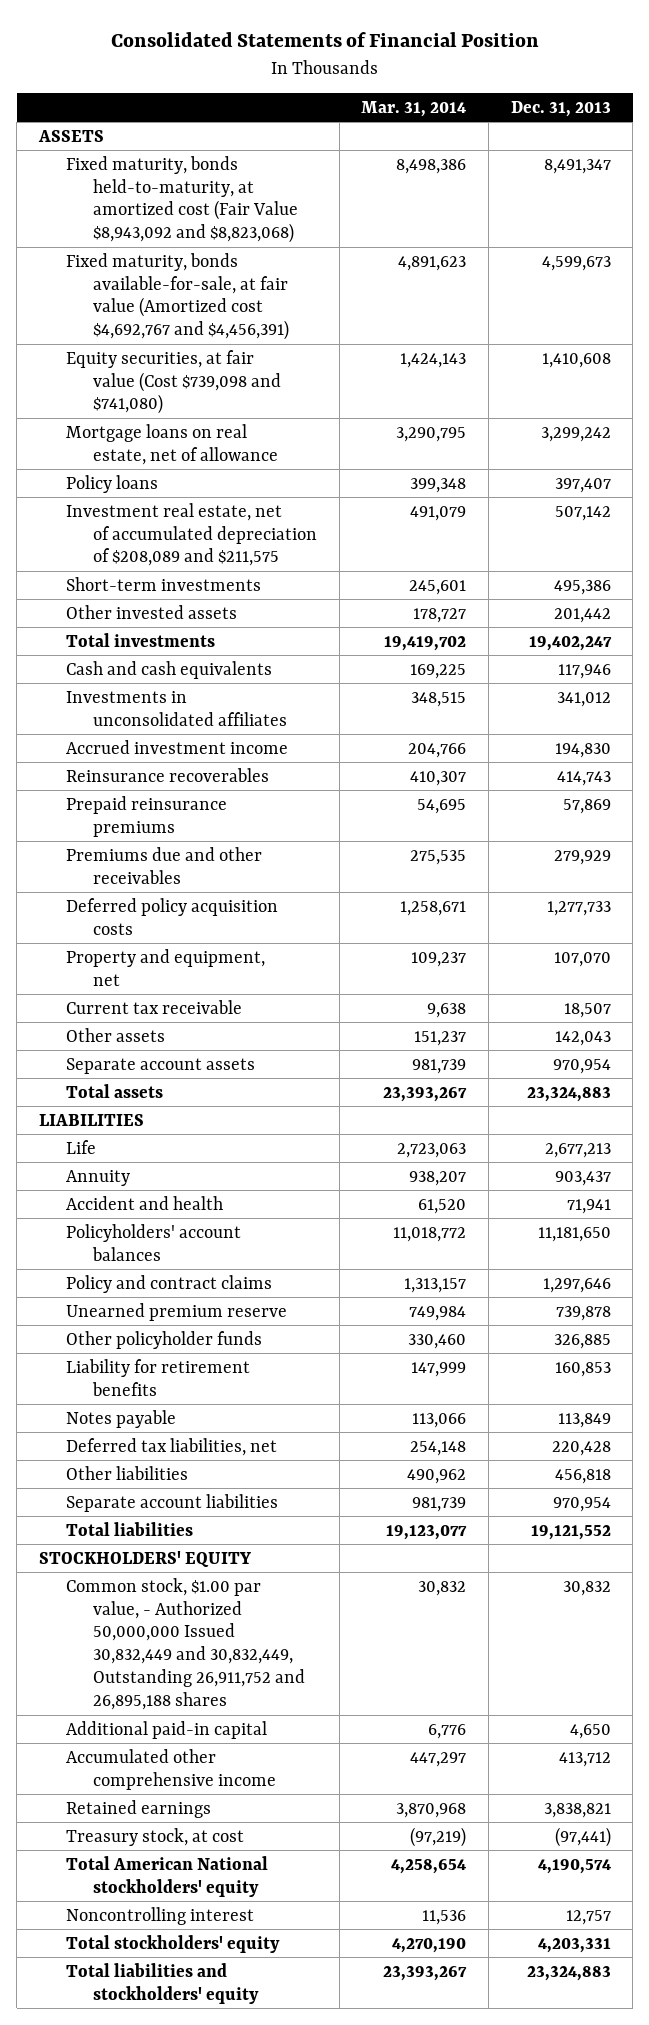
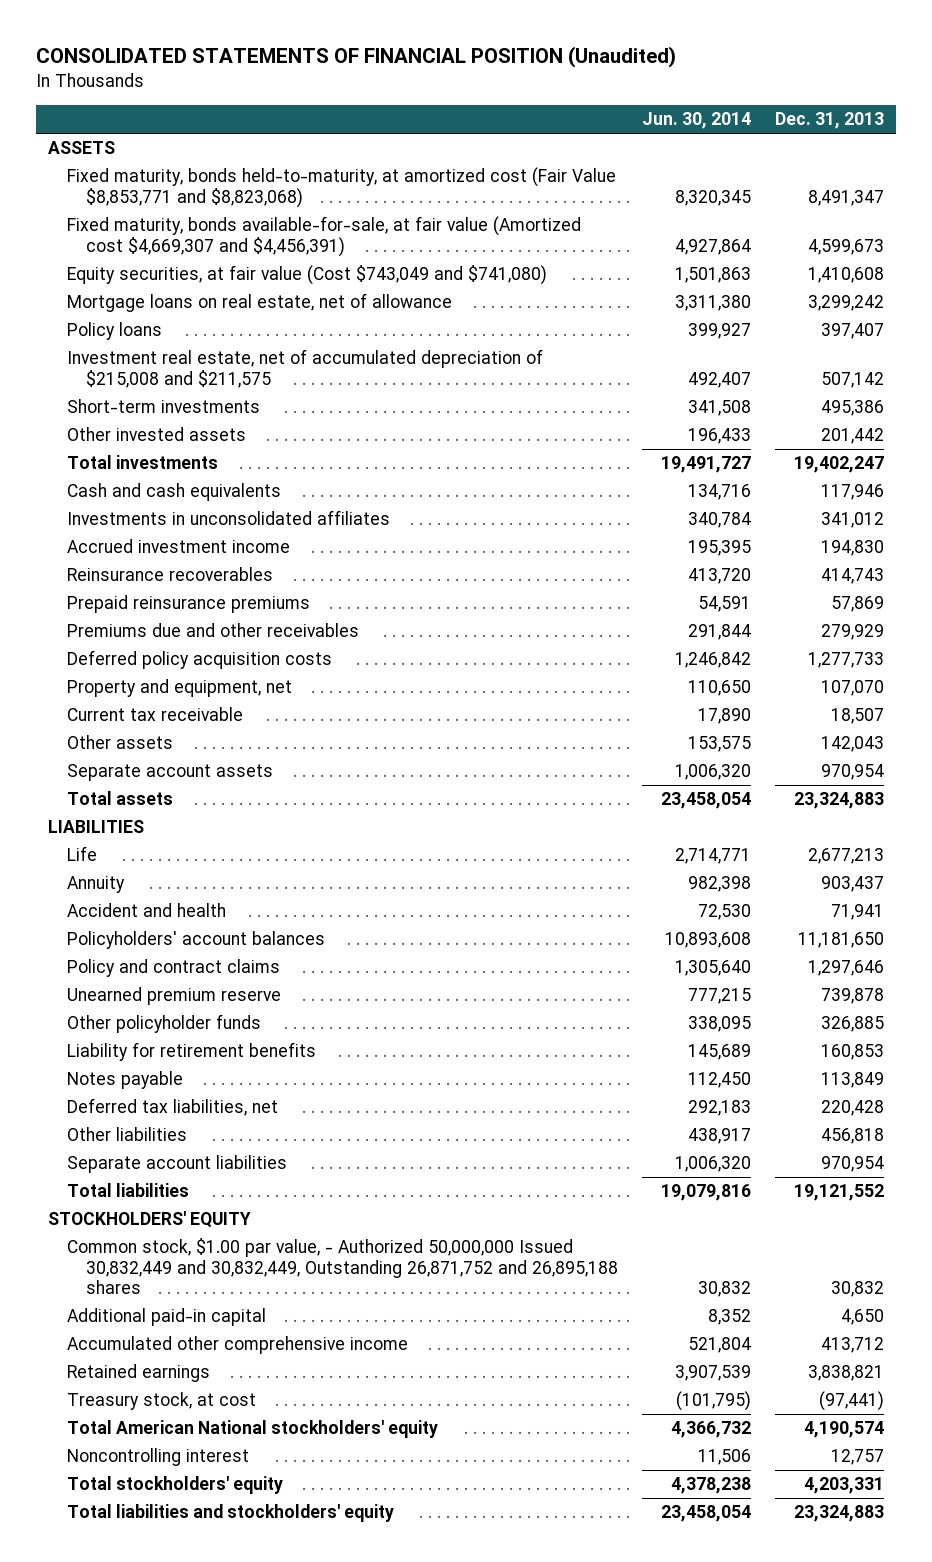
[110,32,539,48] Consolidated Statements of Financial Position -> [36,46,677,69] CONSOLIDATED STATEMENTS OF FINANCIAL POSITION (Unaudited)
[361,100,467,117] Mar. 31, 2014 -> none
none -> [641,112,751,130] Jun. 30, 2014
[65,155,299,244] Fixed maturity, bonds held-to-maturity, at amortized cost (Fair Value $8,943,092 and $8,823,068) -> [66,167,616,208] Fixed maturity, bonds held-to-maturity, at amortized cost (Fair Value $8,853,771 and $8,823,068)
[65,252,290,341] Fixed maturity, bonds available-for-sale, at fair value (Amortized cost $4,692,767 and $4,456,391) -> [66,216,581,257] Fixed maturity, bonds available-for-sale, at fair value (Amortized cost $4,669,307 and $4,456,391)
[65,349,282,415] Equity securities, at fair value (Cost $739,098 and $741,080) -> [66,265,547,286] Equity securities, at fair value (Cost $743,049 and $741,080)
[65,502,318,567] Investment real estate, net of accumulated depreciation of $208,089 and $211,575 -> [66,349,543,388] Investment real estate, net of accumulated depreciation of $215,008 and $211,575
[65,1577,306,1711] Common stock, $1.00 par value, - Authorized 50,000,000 Issued 30,832,449 and 30,832,449, Outstanding 26,911,752 and 26,895,188 shares -> [66,1238,618,1295] Common stock, $1.00 par value, - Authorized 50,000,000 Issued 30,832,449 and 30,832,449, Outstanding 26,871,752 and 26,895,188 shares

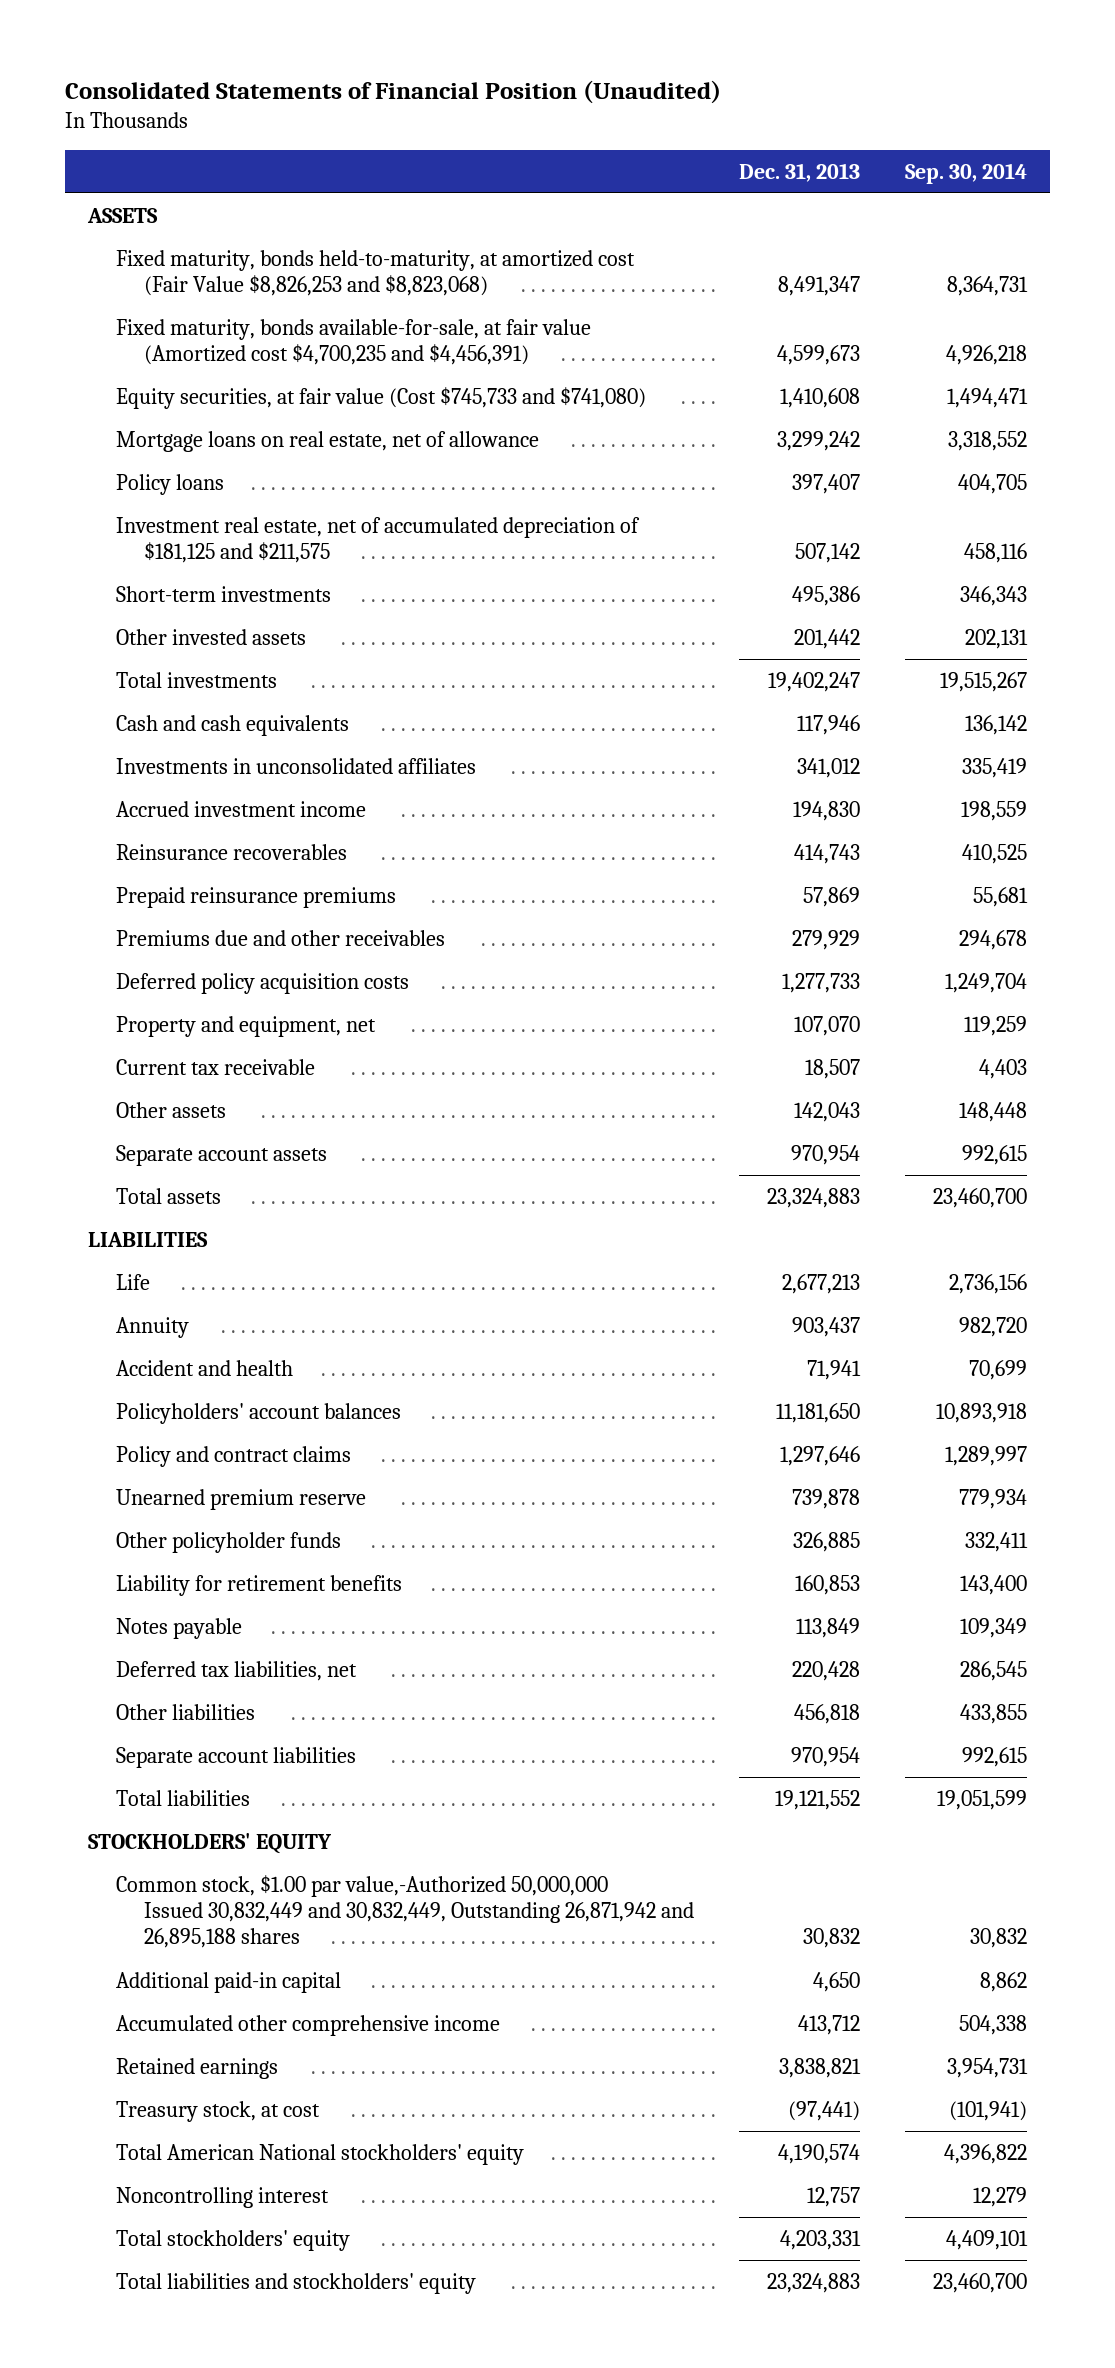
[36,46,677,69] CONSOLIDATED STATEMENTS OF FINANCIAL POSITION (Unaudited) -> [65,79,722,104] Consolidated Statements of Financial Position (Unaudited)
[641,112,751,130] Jun. 30, 2014 -> none
none -> [905,162,1028,184] Sep. 30, 2014
[66,167,616,208] Fixed maturity, bonds held-to-maturity, at amortized cost (Fair Value $8,853,771 and $8,823,068) -> [115,249,635,297] Fixed maturity, bonds held-to-maturity, at amortized cost (Fair Value $8,826,253 and $8,823,068)
[66,216,581,257] Fixed maturity, bonds available-for-sale, at fair value (Amortized cost $4,669,307 and $4,456,391) -> [115,318,591,366] Fixed maturity, bonds available-for-sale, at fair value (Amortized cost $4,700,235 and $4,456,391)
[66,265,547,286] Equity securities, at fair value (Cost $743,049 and $741,080) -> [115,386,646,409] Equity securities, at fair value (Cost $745,733 and $741,080)
[66,349,543,388] Investment real estate, net of accumulated depreciation of $215,008 and $211,575 -> [115,516,640,564] Investment real estate, net of accumulated depreciation of $181,125 and $211,575
[66,1238,618,1295] Common stock, $1.00 par value, - Authorized 50,000,000 Issued 30,832,449 and 30,832,449, Outstanding 26,871,752 and 26,895,188 shares -> [115,1874,694,1949] Common stock, $1.00 par value,-Authorized 50,000,000 Issued 30,832,449 and 30,832,449, Outstanding 26,871,942 and 26,895,188 shares

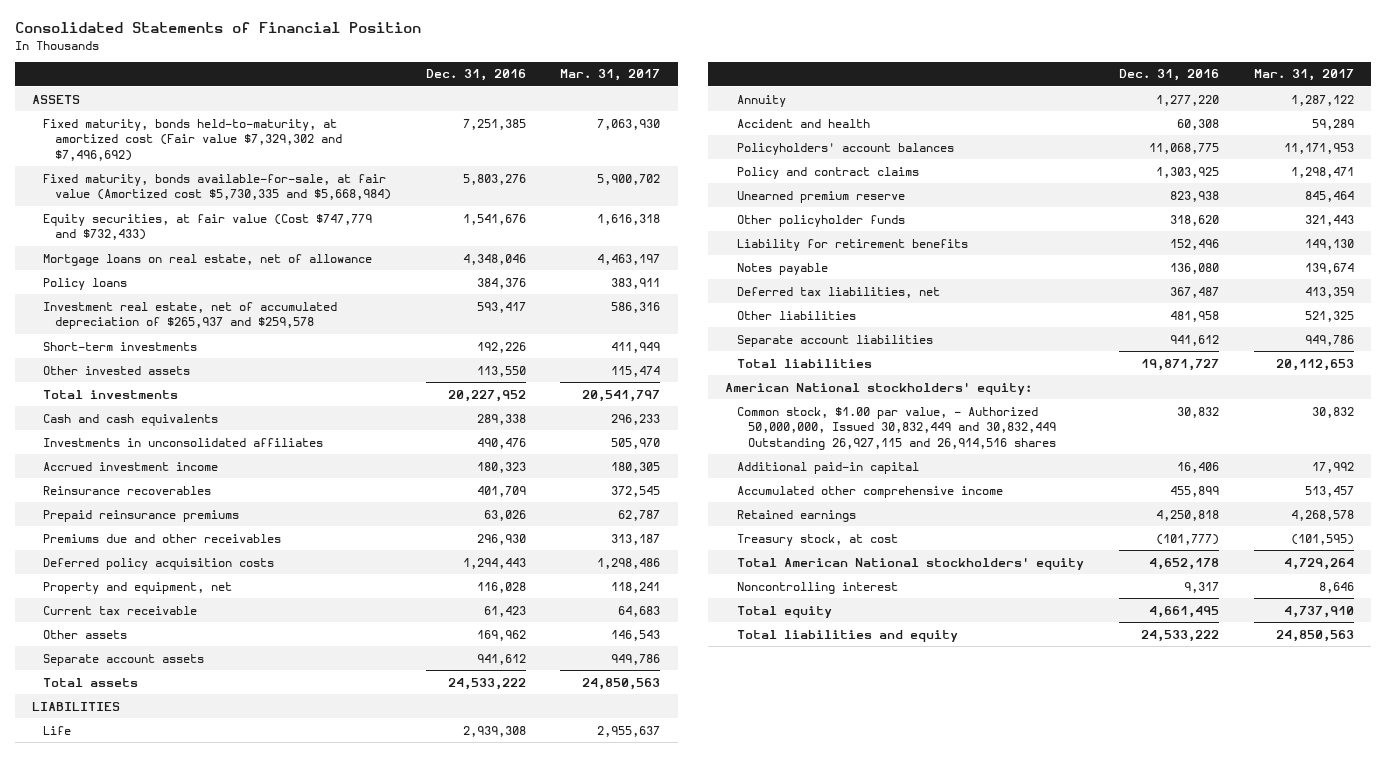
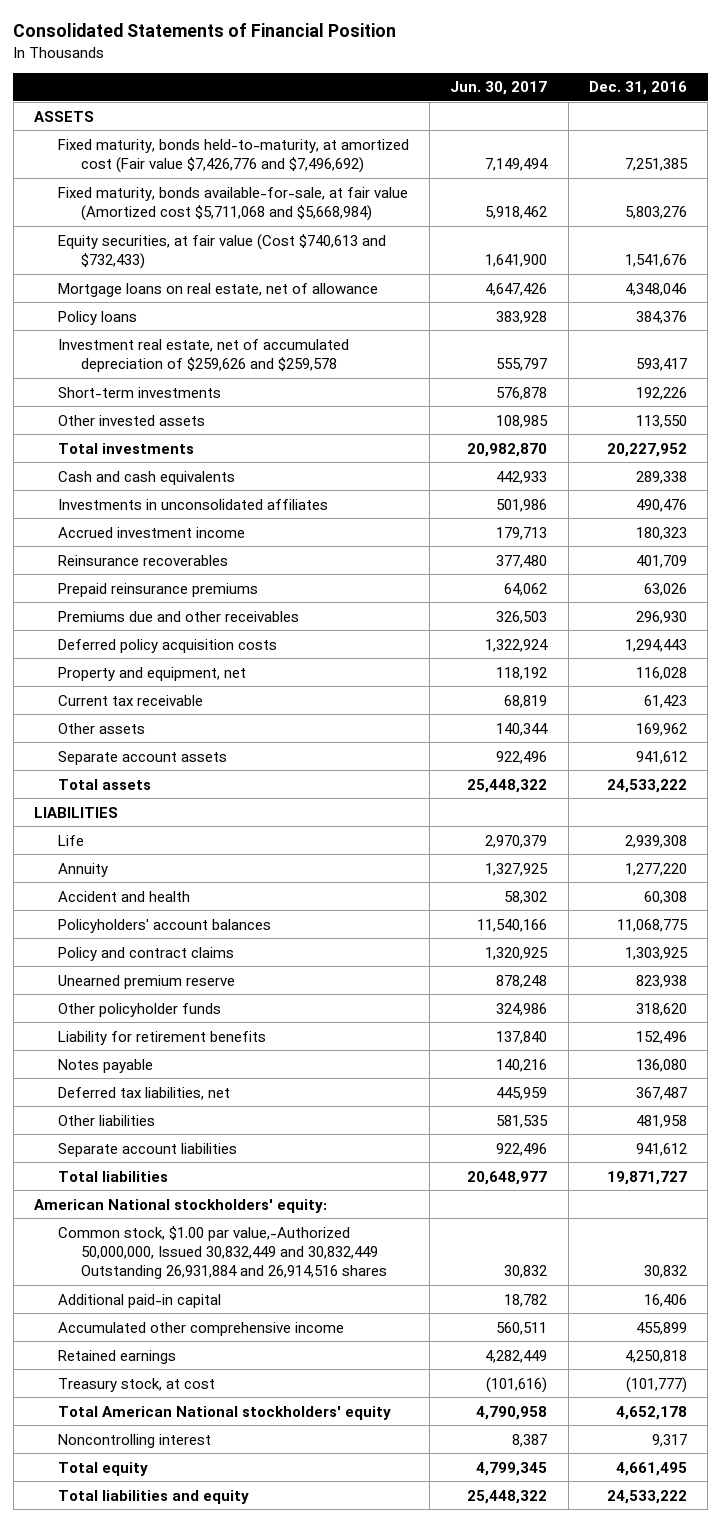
[560,69,661,82] Mar. 31, 2017 -> none
none -> [450,81,548,96] Jun. 30, 2017
[43,118,342,161] Fixed maturity, bonds held-to-maturity, at amortized cost (Fair value $7,329,302 and $7,496,692) -> [57,138,409,173] Fixed maturity, bonds held-to-maturity, at amortized cost (Fair value $7,426,776 and $7,496,692)
[43,173,391,201] Fixed maturity, bonds available-for-sale, at fair value (Amortized cost $5,730,335 and $5,668,984) -> [57,186,408,221] Fixed maturity, bonds available-for-sale, at fair value (Amortized cost $5,711,068 and $5,668,984)
[43,213,373,241] Equity securities, at fair value (Cost $747,779 and $732,433) -> [57,233,386,269] Equity securities, at fair value (Cost $740,613 and $732,433)
[43,301,338,330] Investment real estate, net of accumulated depreciation of $265,937 and $259,578 -> [57,338,349,372] Investment real estate, net of accumulated depreciation of $259,626 and $259,578
[736,406,1057,450] Common stock, $1.00 par value, - Authorized 50,000,000, Issued 30,832,449 and 30,832,449 Outstanding 26,927,115 and 26,914,516 shares -> [57,1225,388,1280] Common stock, $1.00 par value,-Authorized 50,000,000, Issued 30,832,449 and 30,832,449 Outstanding 26,931,884 and 26,914,516 shares

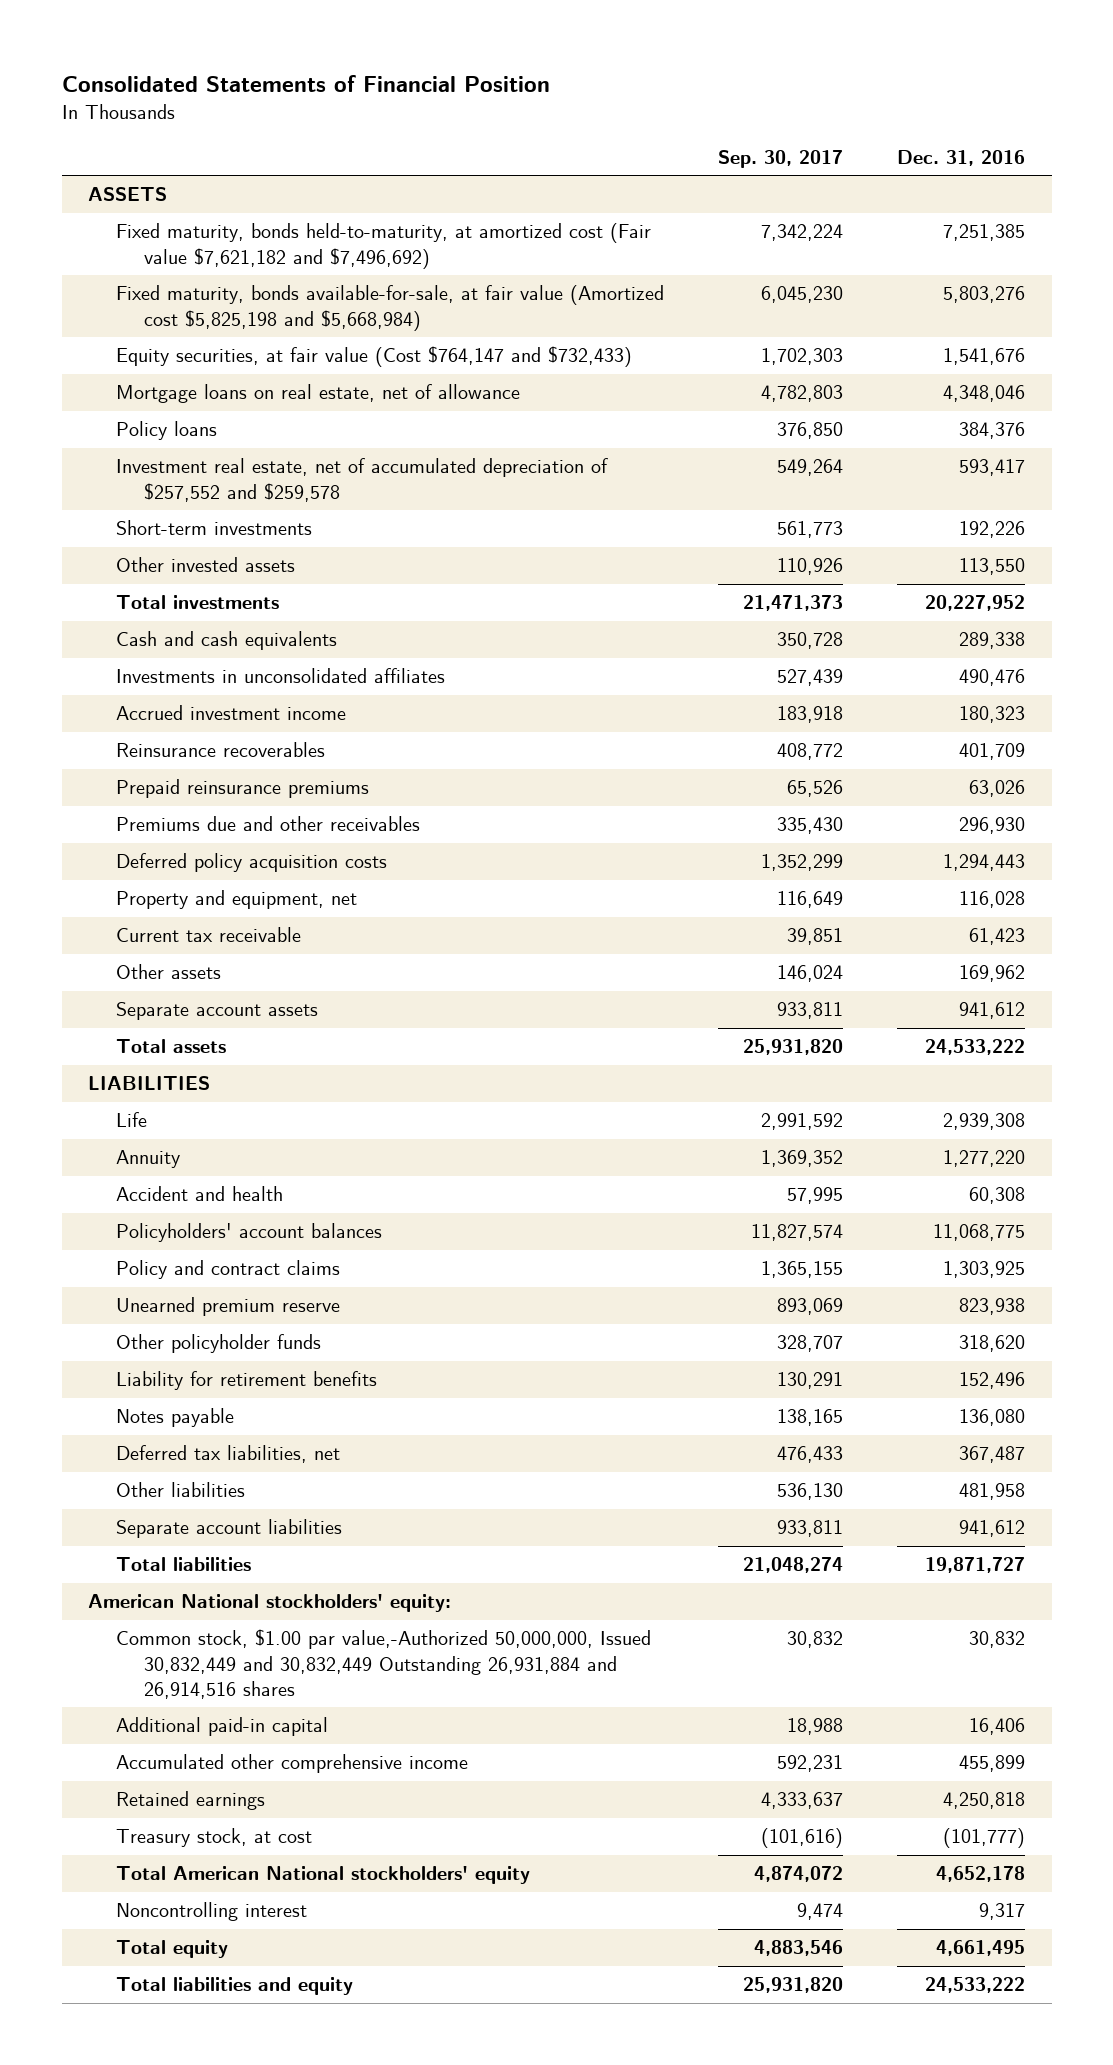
[450,81,548,96] Jun. 30, 2017 -> none
none -> [717,149,843,168] Sep. 30, 2017
[57,138,409,173] Fixed maturity, bonds held-to-maturity, at amortized cost (Fair value $7,426,776 and $7,496,692) -> [116,223,652,269] Fixed maturity, bonds held-to-maturity, at amortized cost (Fair value $7,621,182 and $7,496,692)
[57,186,408,221] Fixed maturity, bonds available-for-sale, at fair value (Amortized cost $5,711,068 and $5,668,984) -> [116,285,665,331] Fixed maturity, bonds available-for-sale, at fair value (Amortized cost $5,825,198 and $5,668,984)
[57,233,386,269] Equity securities, at fair value (Cost $740,613 and $732,433) -> [116,346,633,368] Equity securities, at fair value (Cost $764,147 and $732,433)
[57,338,349,372] Investment real estate, net of accumulated depreciation of $259,626 and $259,578 -> [116,458,609,502] Investment real estate, net of accumulated depreciation of $257,552 and $259,578

